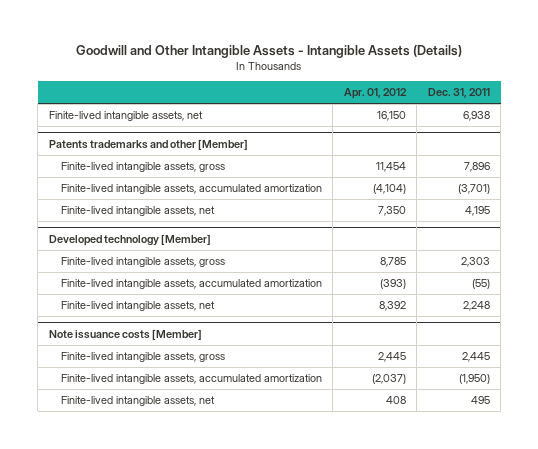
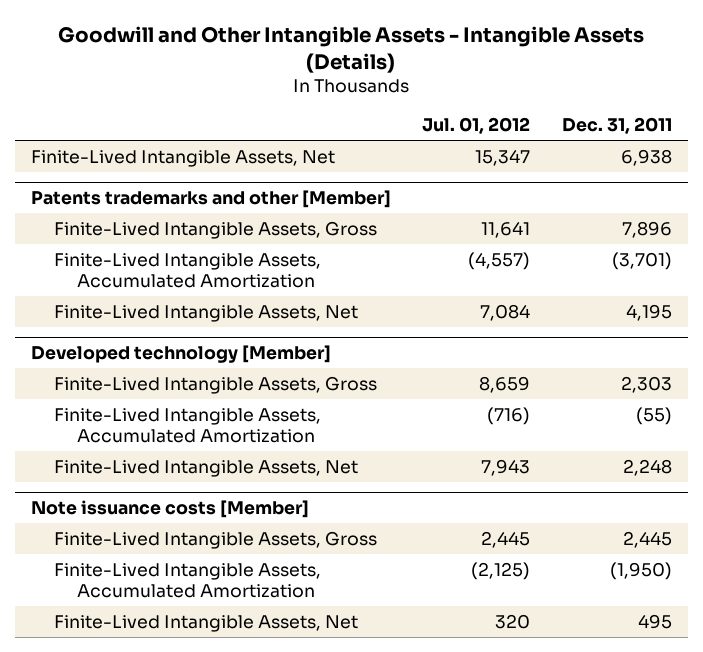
[343,88,407,100] Apr. 01, 2012 -> none
none -> [422,117,531,135] Jul. 01, 2012
[48,111,203,122] Finite-lived intangible assets, net -> [31,149,336,167] Finite-Lived Intangible Assets, Net
[60,162,225,173] Finite-lived intangible assets, gross -> [53,220,377,239] Finite-Lived Intangible Assets, Gross
[60,184,322,195] Finite-lived intangible assets, accumulated amortization -> [53,252,321,288] Finite-Lived Intangible Assets, Accumulated Amortization
[60,206,215,217] Finite-lived intangible assets, net -> [53,304,358,322] Finite-Lived Intangible Assets, Net
[60,257,225,268] Finite-lived intangible assets, gross -> [53,375,377,394] Finite-Lived Intangible Assets, Gross
[60,279,322,290] Finite-lived intangible assets, accumulated amortization -> [53,407,321,443] Finite-Lived Intangible Assets, Accumulated Amortization
[60,301,215,312] Finite-lived intangible assets, net -> [53,459,358,477] Finite-Lived Intangible Assets, Net
[60,352,225,363] Finite-lived intangible assets, gross -> [53,530,377,549] Finite-Lived Intangible Assets, Gross
[60,374,322,385] Finite-lived intangible assets, accumulated amortization -> [53,562,321,598] Finite-Lived Intangible Assets, Accumulated Amortization
[60,396,215,407] Finite-lived intangible assets, net -> [53,614,358,632] Finite-Lived Intangible Assets, Net

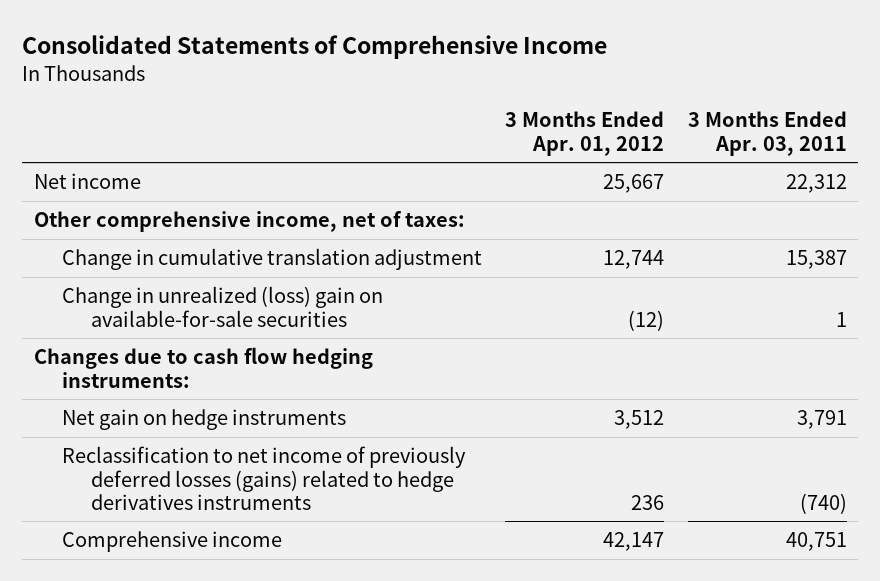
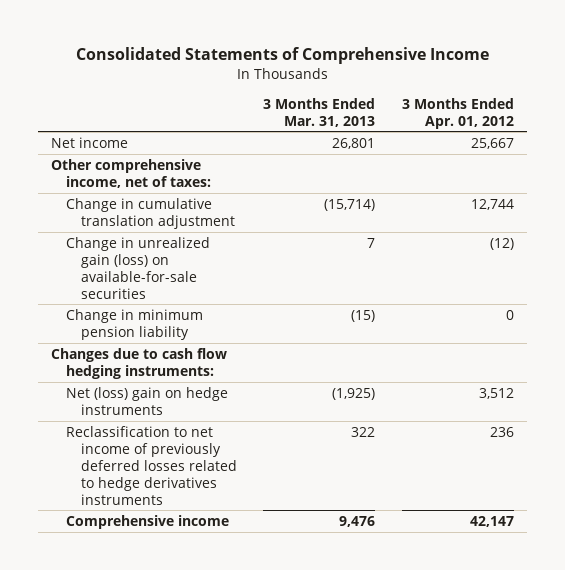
[687,111,847,156] 3 Months Ended Apr. 03, 2011 -> none
none -> [263,97,376,127] 3 Months Ended Mar. 31, 2013
[62,286,384,327] Change in unrealized (loss) gain on available-for-sale securities -> [65,236,210,299] Change in unrealized gain (loss) on available-for-sale securities
none -> [65,308,203,340] Change in minimum pension liability
[62,409,347,431] Net gain on hedge instruments -> [65,386,228,415] Net (loss) gain on hedge instruments
[62,446,467,510] Reclassification to net income of previously deferred losses (gains) related to hedge derivatives instruments -> [65,425,237,505] Reclassification to net income of previously deferred losses related to hedge derivatives instruments

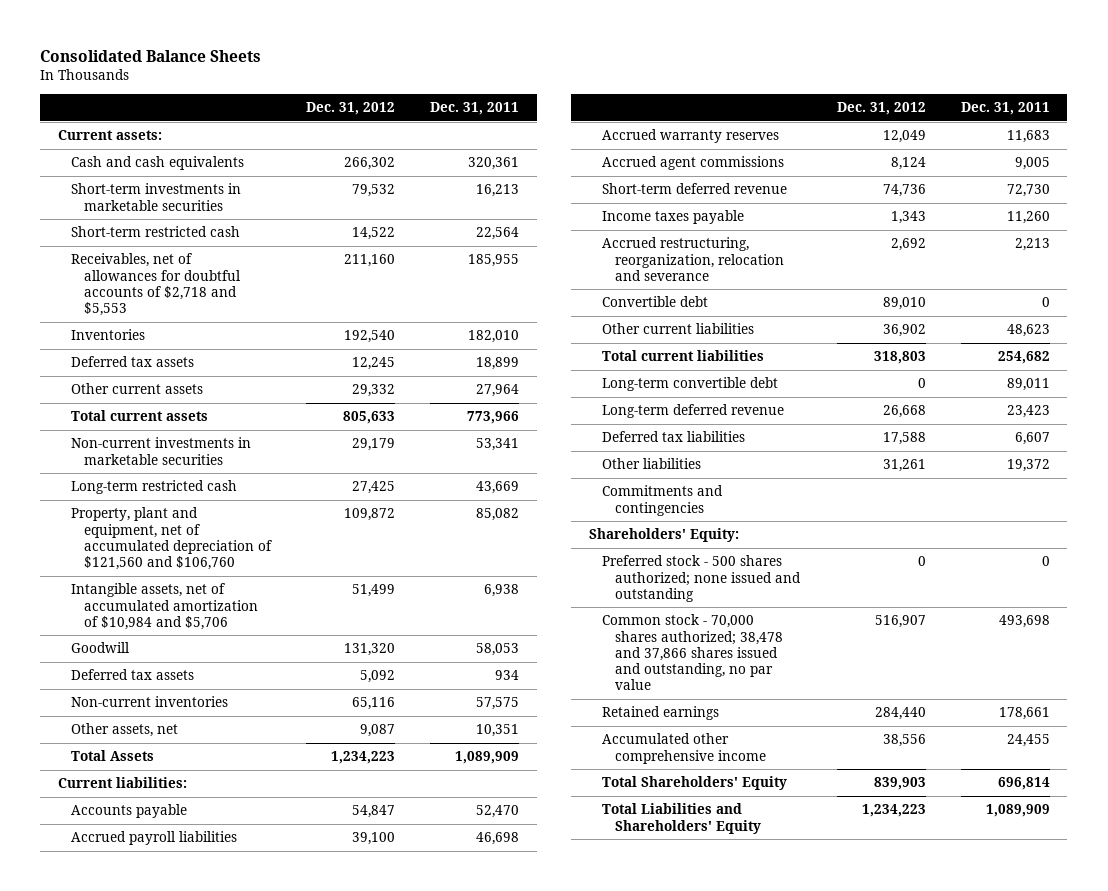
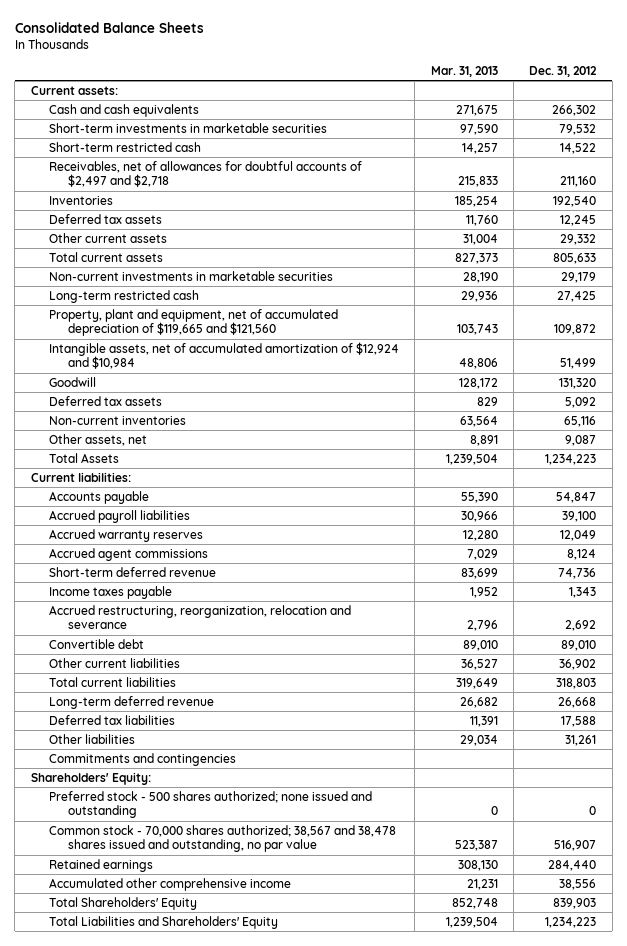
[430,102,520,116] Dec. 31, 2011 -> none
none -> [430,65,498,77] Mar. 31, 2013
[71,253,242,317] Receivables, net of allowances for doubtful accounts of $2,718 and $5,553 -> [49,160,363,188] Receivables, net of allowances for doubtful accounts of $2,497 and $2,718
[71,507,273,571] Property, plant and equipment, net of accumulated depreciation of $121,560 and $106,760 -> [49,308,339,337] Property, plant and equipment, net of accumulated depreciation of $119,665 and $121,560
[71,583,259,630] Intangible assets, net of accumulated amortization of $10,984 and $5,706 -> [49,341,400,370] Intangible assets, net of accumulated amortization of $12,924 and $10,984
[601,377,778,392] Long-term convertible debt -> none
[601,614,783,691] Common stock - 70,000 shares authorized; 38,478 and 37,866 shares issued and outstanding, no par value -> [49,824,397,853] Common stock - 70,000 shares authorized; 38,567 and 38,478 shares issued and outstanding, no par value

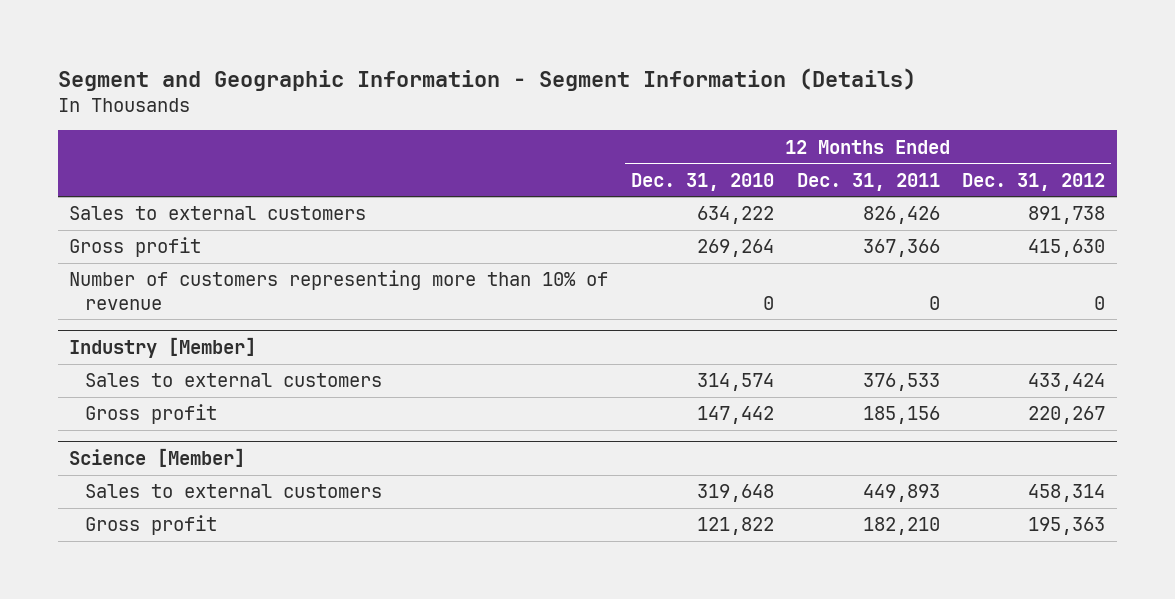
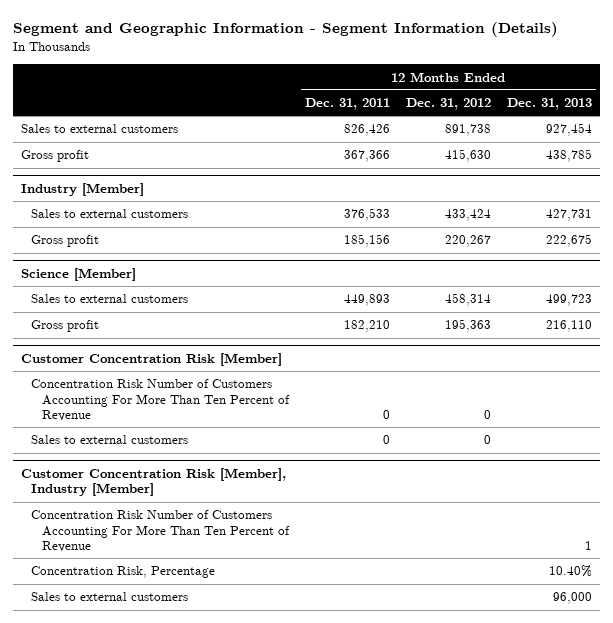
[630,172,774,191] Dec. 31, 2010 -> none
none -> [506,98,592,111] Dec. 31, 2013
[69,270,609,310] Number of customers representing more than 10% of revenue -> none
none -> [20,353,282,367] Customer Concentration Risk [Member]
none -> [31,379,290,422] Concentration Risk Number of Customers Accounting For More Than Ten Percent of Revenue
none -> [31,435,189,445] Sales to external customers
none -> [20,468,286,497] Customer Concentration Risk [Member], Industry [Member]
none -> [31,510,290,553] Concentration Risk Number of Customers Accounting For More Than Ten Percent of Revenue
none -> [31,566,216,579] Concentration Risk, Percentage
none -> [31,592,189,602] Sales to external customers

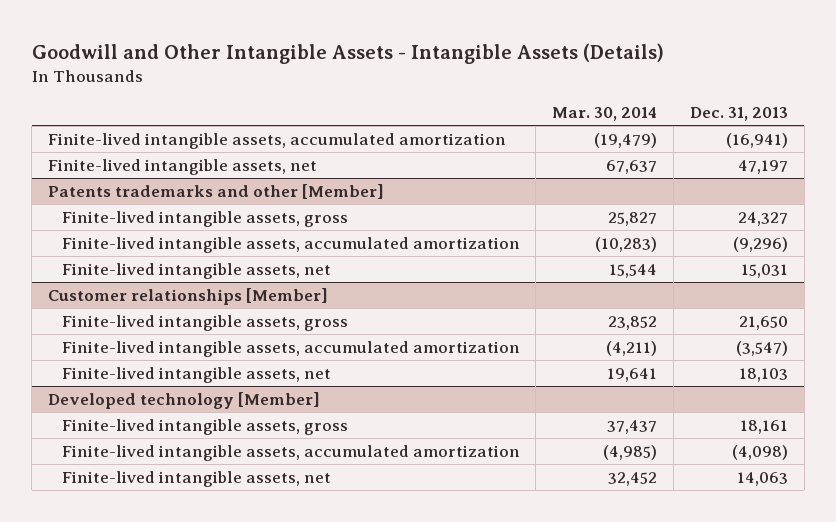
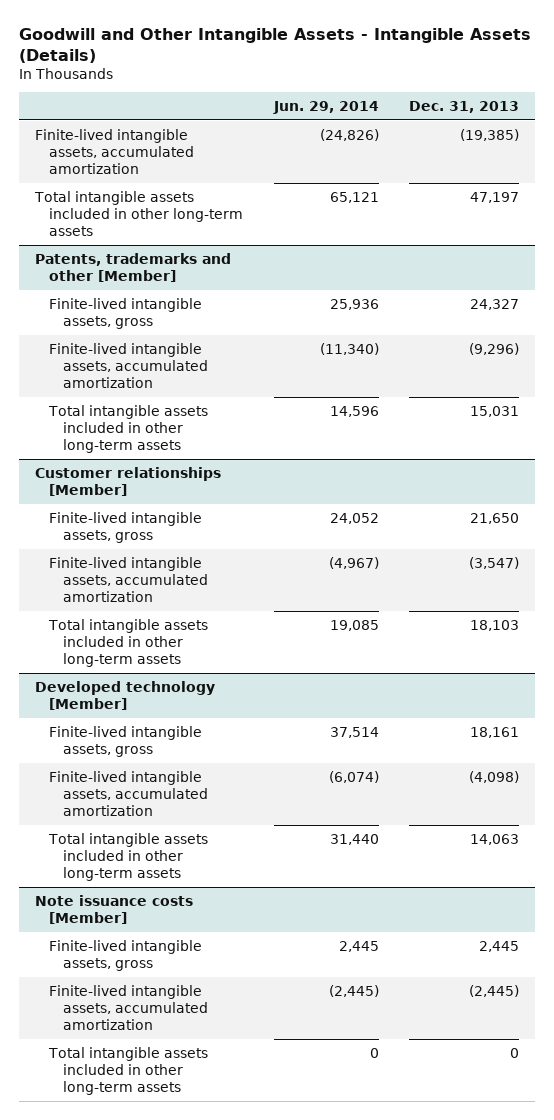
[552,107,658,122] Mar. 30, 2014 -> none
none -> [272,100,379,114] Jun. 29, 2014
[725,133,788,149] (16,941) -> [460,128,520,141] (19,385)
[48,159,318,176] Finite-lived intangible assets, net -> [33,190,243,237] Total intangible assets included in other long-term assets
[48,184,385,200] Patents trademarks and other [Member] -> [34,252,231,282] Patents, trademarks and other [Member]
[61,263,331,280] Finite-lived intangible assets, net -> [47,404,208,454] Total intangible assets included in other long-term assets
[61,367,331,384] Finite-lived intangible assets, net -> [47,618,208,668] Total intangible assets included in other long-term assets
[61,471,331,488] Finite-lived intangible assets, net -> [47,832,208,882] Total intangible assets included in other long-term assets
none -> [34,894,193,924] Note issuance costs [Member]
none -> [48,939,202,971] Finite-lived intangible assets, gross
none -> [48,984,208,1031] Finite-lived intangible assets, accumulated amortization
none -> [47,1046,208,1096] Total intangible assets included in other long-term assets

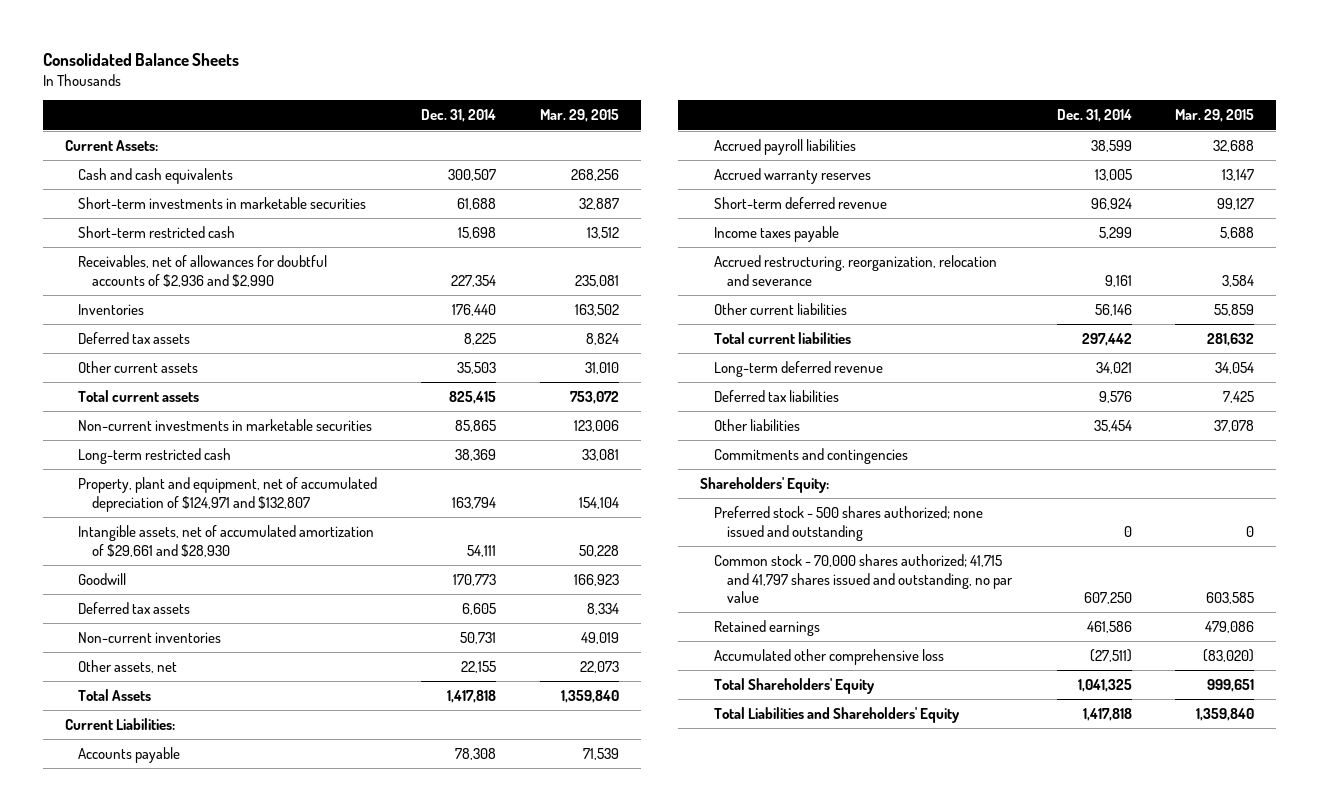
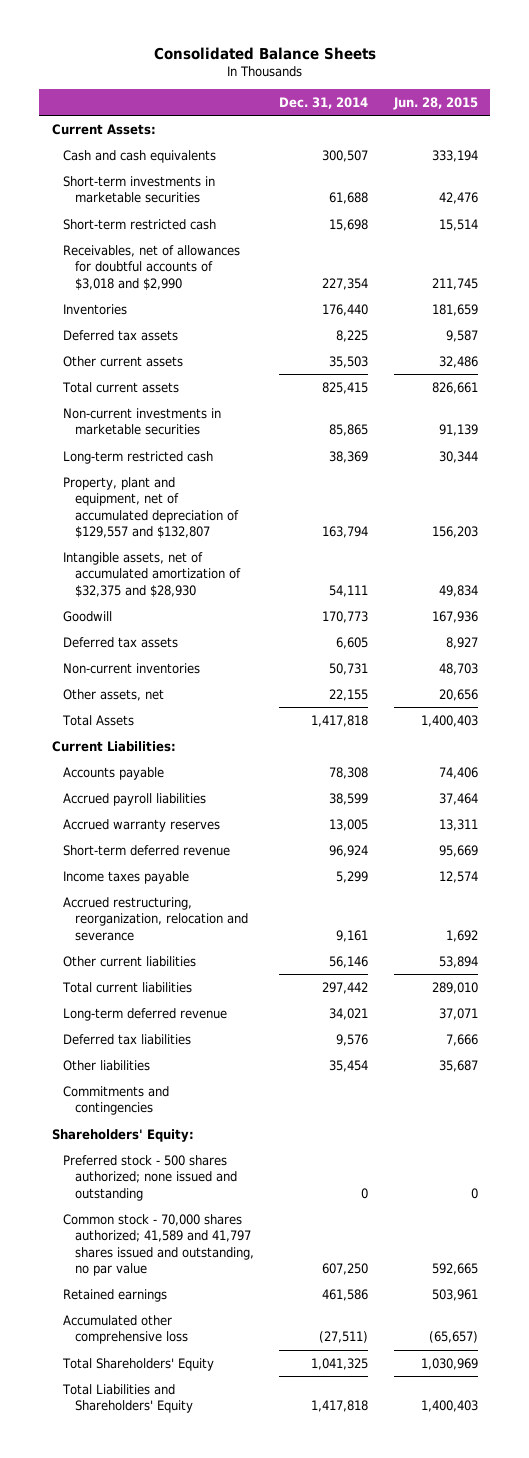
[540,109,620,123] Mar. 29, 2015 -> none
none -> [392,96,478,110] Jun. 28, 2015
[78,254,328,287] Receivables, net of allowances for doubtful accounts of $2,936 and $2,990 -> [63,244,241,290] Receivables, net of allowances for doubtful accounts of $3,018 and $2,990
[78,476,378,512] Property, plant and equipment, net of accumulated depreciation of $124,971 and $132,807 -> [63,476,240,538] Property, plant and equipment, net of accumulated depreciation of $129,557 and $132,807
[78,524,375,557] Intangible assets, net of accumulated amortization of $29,661 and $28,930 -> [63,551,242,597] Intangible assets, net of accumulated amortization of $32,375 and $28,930
[713,553,1014,604] Common stock - 70,000 shares authorized; 41,715 and 41,797 shares issued and outstanding, no par value -> [63,1213,255,1276] Common stock - 70,000 shares authorized; 41,589 and 41,797 shares issued and outstanding, no par value

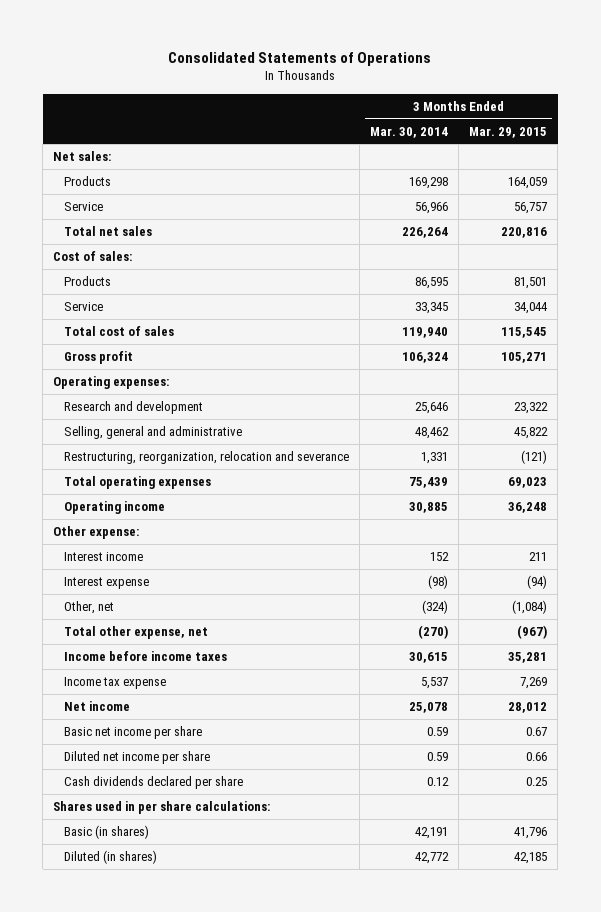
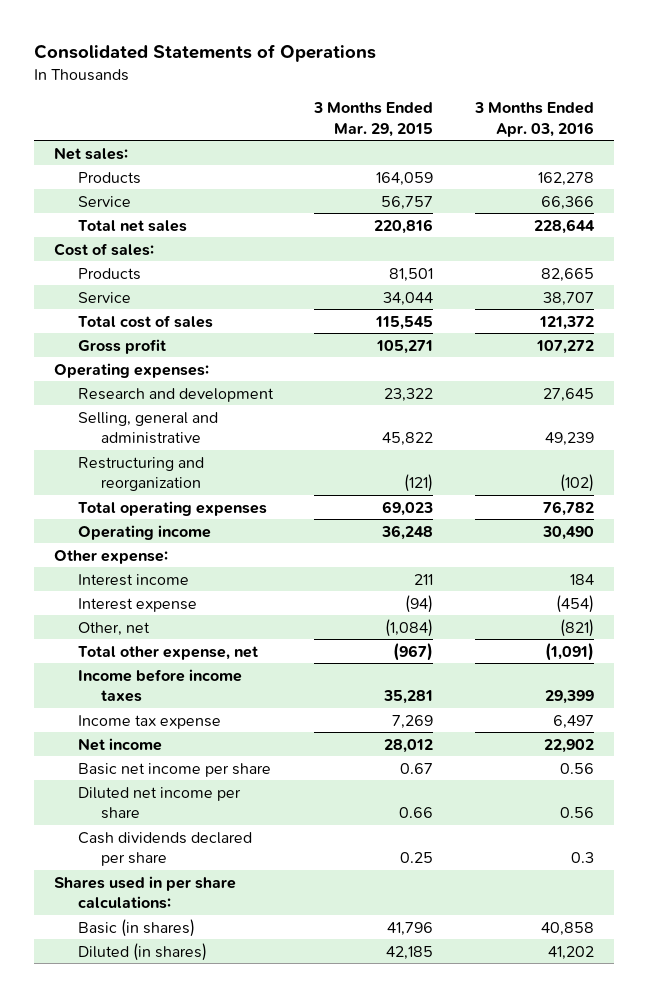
[369,126,448,138] Mar. 30, 2014 -> none
none -> [473,102,594,137] 3 Months Ended Apr. 03, 2016
[63,451,349,465] Restructuring, reorganization, relocation and severance -> [77,456,204,491] Restructuring and reorganization

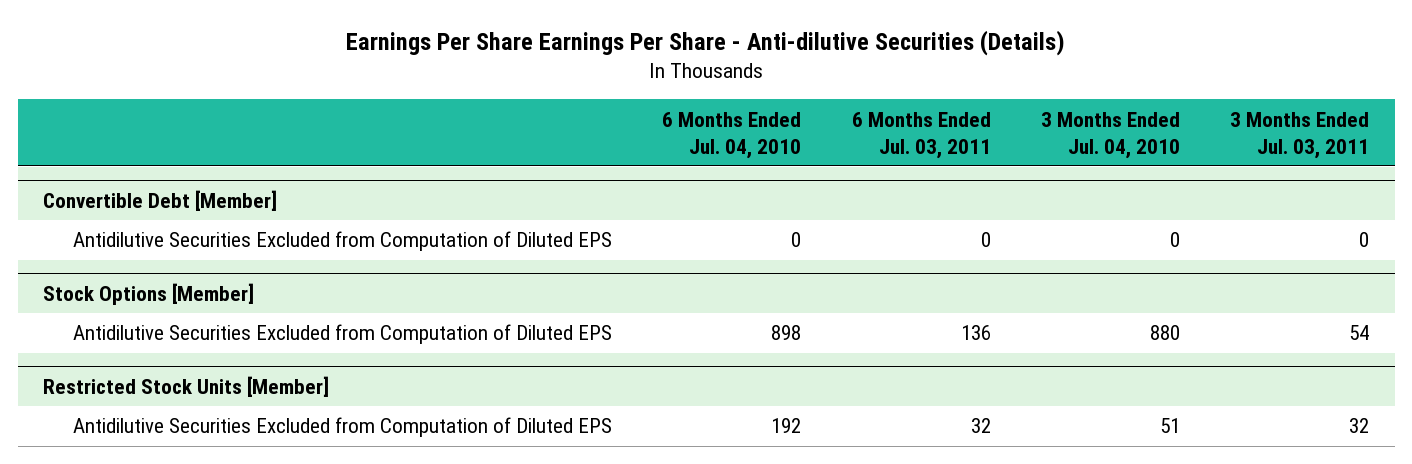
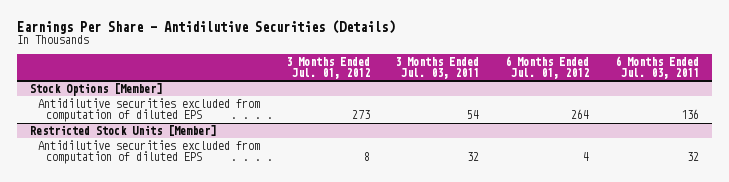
[346,30,1066,57] Earnings Per Share Earnings Per Share - Anti-dilutive Securities (Details) -> [17,19,396,34] Earnings Per Share - Antidilutive Securities (Details)
[662,111,802,159] 6 Months Ended Jul. 04, 2010 -> none
[1041,111,1181,159] 3 Months Ended Jul. 04, 2010 -> none
none -> [285,56,370,80] 3 Months Ended Jul. 01, 2012
none -> [505,55,590,80] 6 Months Ended Jul. 01, 2012
[42,189,277,211] Convertible Debt [Member] -> none
[73,231,613,252] Antidilutive Securities Excluded from Computation of Diluted EPS -> none
[73,324,613,345] Antidilutive Securities Excluded from Computation of Diluted EPS -> [38,97,261,123] Antidilutive securities excluded from computation of diluted EPS
[73,417,613,438] Antidilutive Securities Excluded from Computation of Diluted EPS -> [38,139,261,165] Antidilutive securities excluded from computation of diluted EPS

